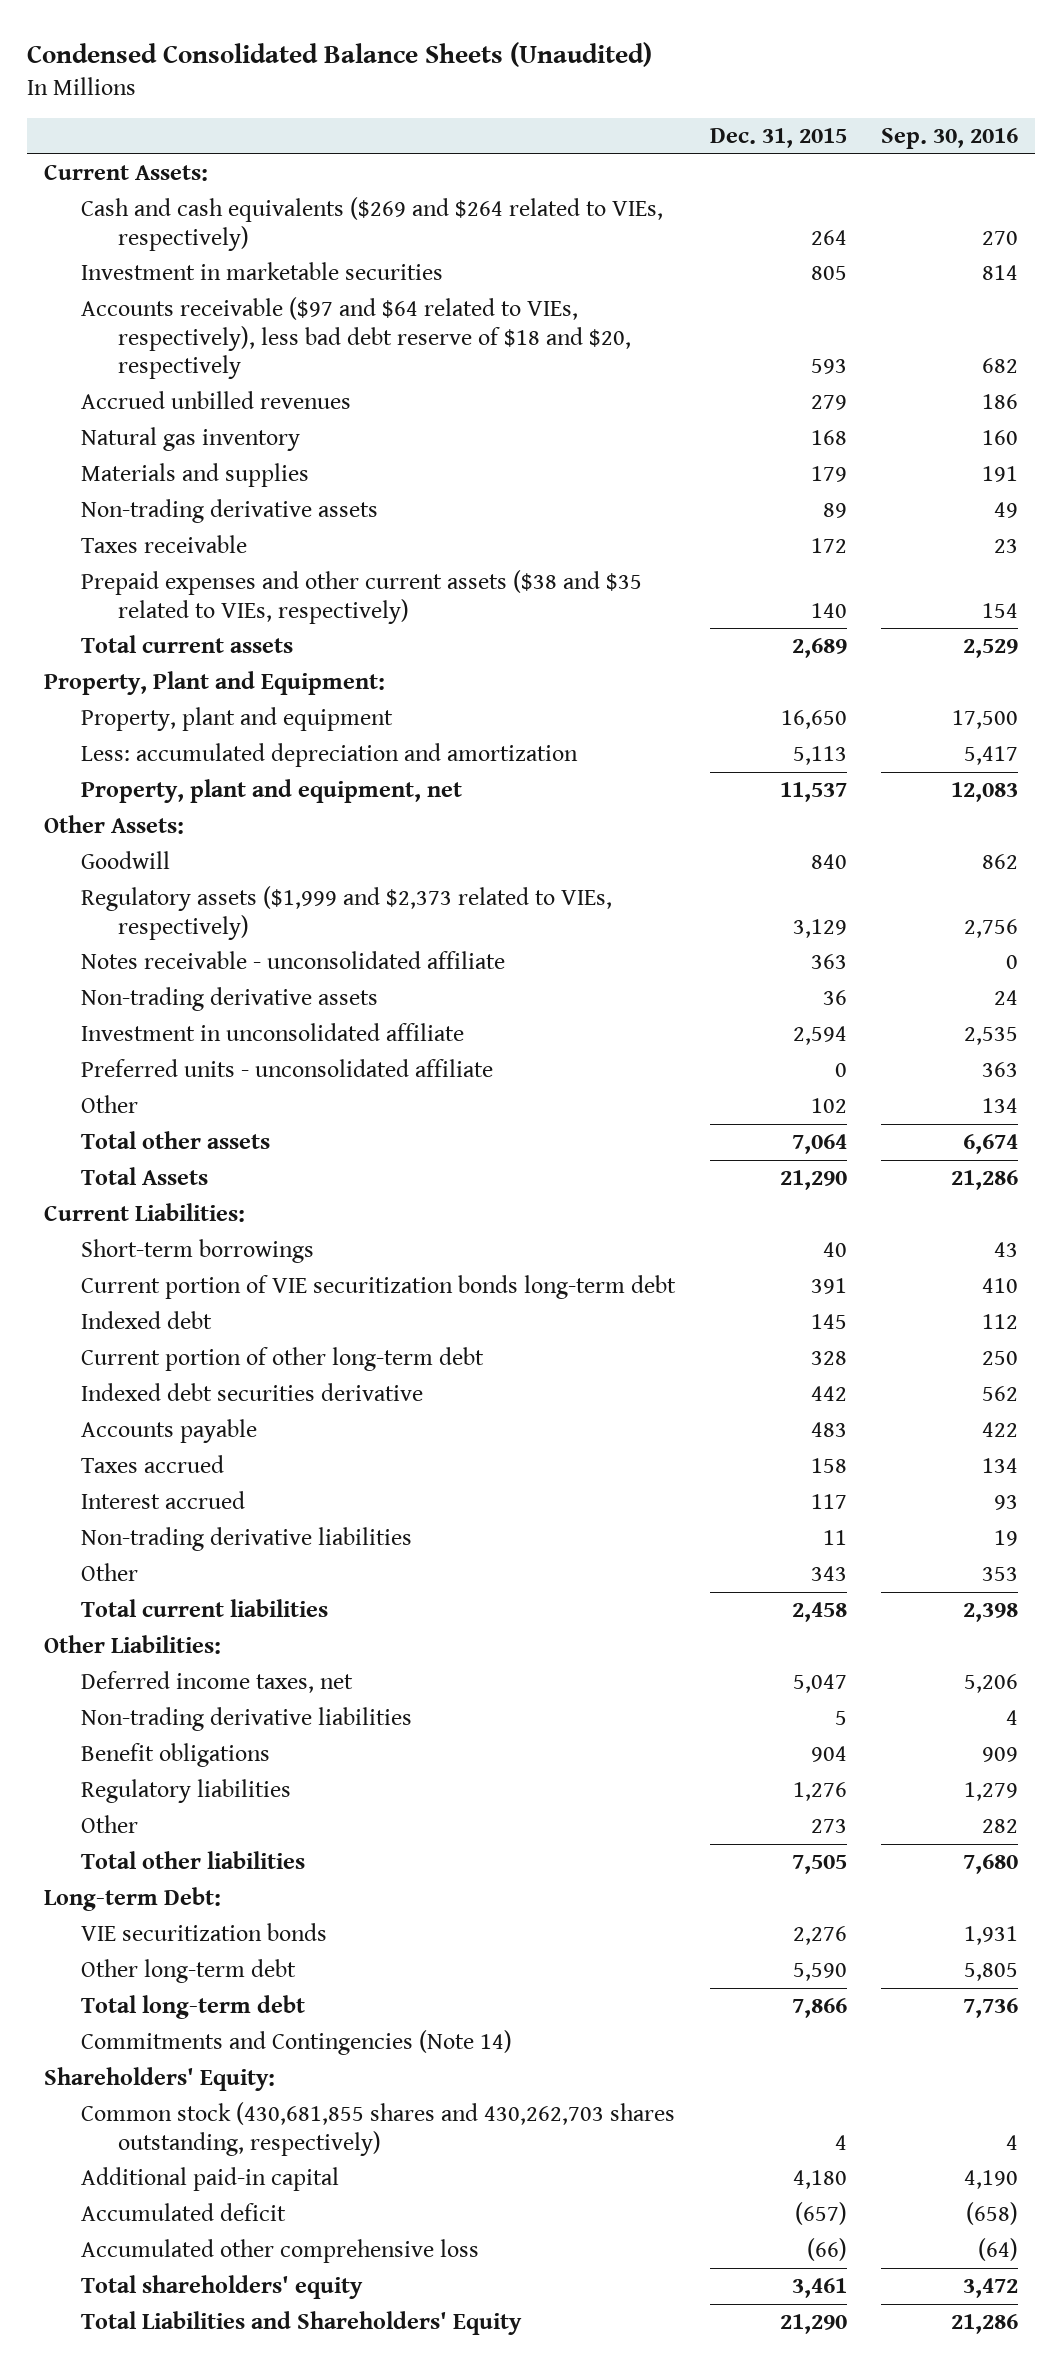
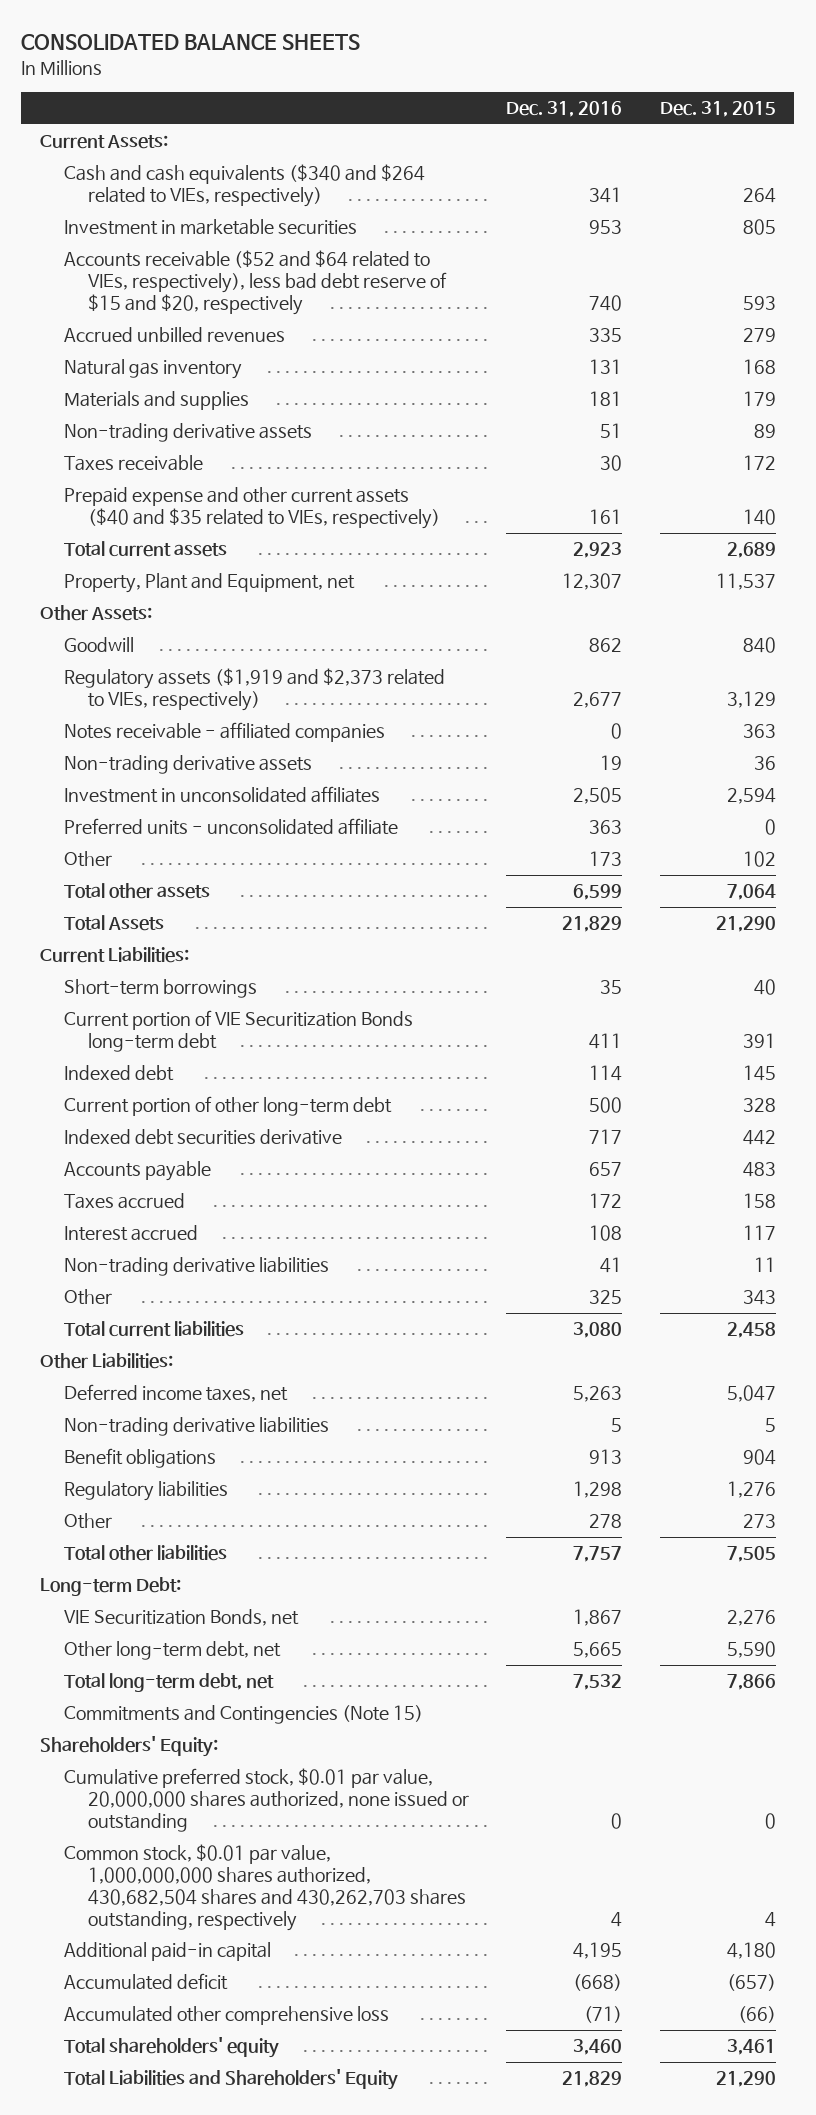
[27,42,653,68] Condensed Consolidated Balance Sheets (Unaudited) -> [21,34,361,51] CONSOLIDATED BALANCE SHEETS
[881,128,1019,150] Sep. 30, 2016 -> none
none -> [506,101,623,118] Dec. 31, 2016
[81,197,664,251] Cash and cash equivalents ($269 and $264 related to VIEs, respectively) -> [64,164,426,208] Cash and cash equivalents ($340 and $264 related to VIEs, respectively)
[81,297,632,380] Accounts receivable ($97 and $64 related to VIEs, respectively), less bad debt reserve of $18 and $20, respectively -> [64,250,448,316] Accounts receivable ($52 and $64 related to VIEs, respectively), less bad debt reserve of $15 and $20, respectively
[81,570,643,624] Prepaid expenses and other current assets ($38 and $35 related to VIEs, respectively) -> [64,487,441,530] Prepaid expense and other current assets ($40 and $35 related to VIEs, respectively)
[44,671,386,696] Property, Plant and Equipment: -> none
[81,707,394,732] Property, plant and equipment -> none
[81,743,579,768] Less: accumulated depreciation and amortization -> none
[81,779,463,804] Property, plant and equipment, net -> [64,573,356,594] Property, Plant and Equipment, net
[81,886,613,940] Regulatory assets ($1,999 and $2,373 related to VIEs, respectively) -> [64,668,446,712] Regulatory assets ($1,919 and $2,373 related to VIEs, respectively)
[81,951,506,970] Notes receivable - unconsolidated affiliate -> [64,722,386,743] Notes receivable - affiliated companies
[81,1023,465,1042] Investment in unconsolidated affiliate -> [64,786,381,804] Investment in unconsolidated affiliates
[81,1275,677,1300] Current portion of VIE securitization bonds long-term debt -> [64,1010,414,1053] Current portion of VIE Securitization Bonds long-term debt
[81,1923,328,1942] VIE securitization bonds -> [64,1609,300,1627] VIE Securitization Bonds, net
[81,1959,297,1984] Other long-term debt -> [64,1641,282,1661] Other long-term debt, net
[81,1995,306,2020] Total long-term debt -> [64,1673,275,1693] Total long-term debt, net
[81,2030,513,2056] Commitments and Contingencies (Note 14) -> [64,1705,424,1725] Commitments and Contingencies (Note 15)
none -> [64,1768,470,1833] Cumulative preferred stock, $0.01 par value, 20,000,000 shares authorized, none issued or outstanding
[81,2102,676,2156] Common stock (430,681,855 shares and 430,262,703 shares outstanding, respectively) -> [64,1844,467,1931] Common stock, $0.01 par value, 1,000,000,000 shares authorized, 430,682,504 shares and 430,262,703 shares outstanding, respectively

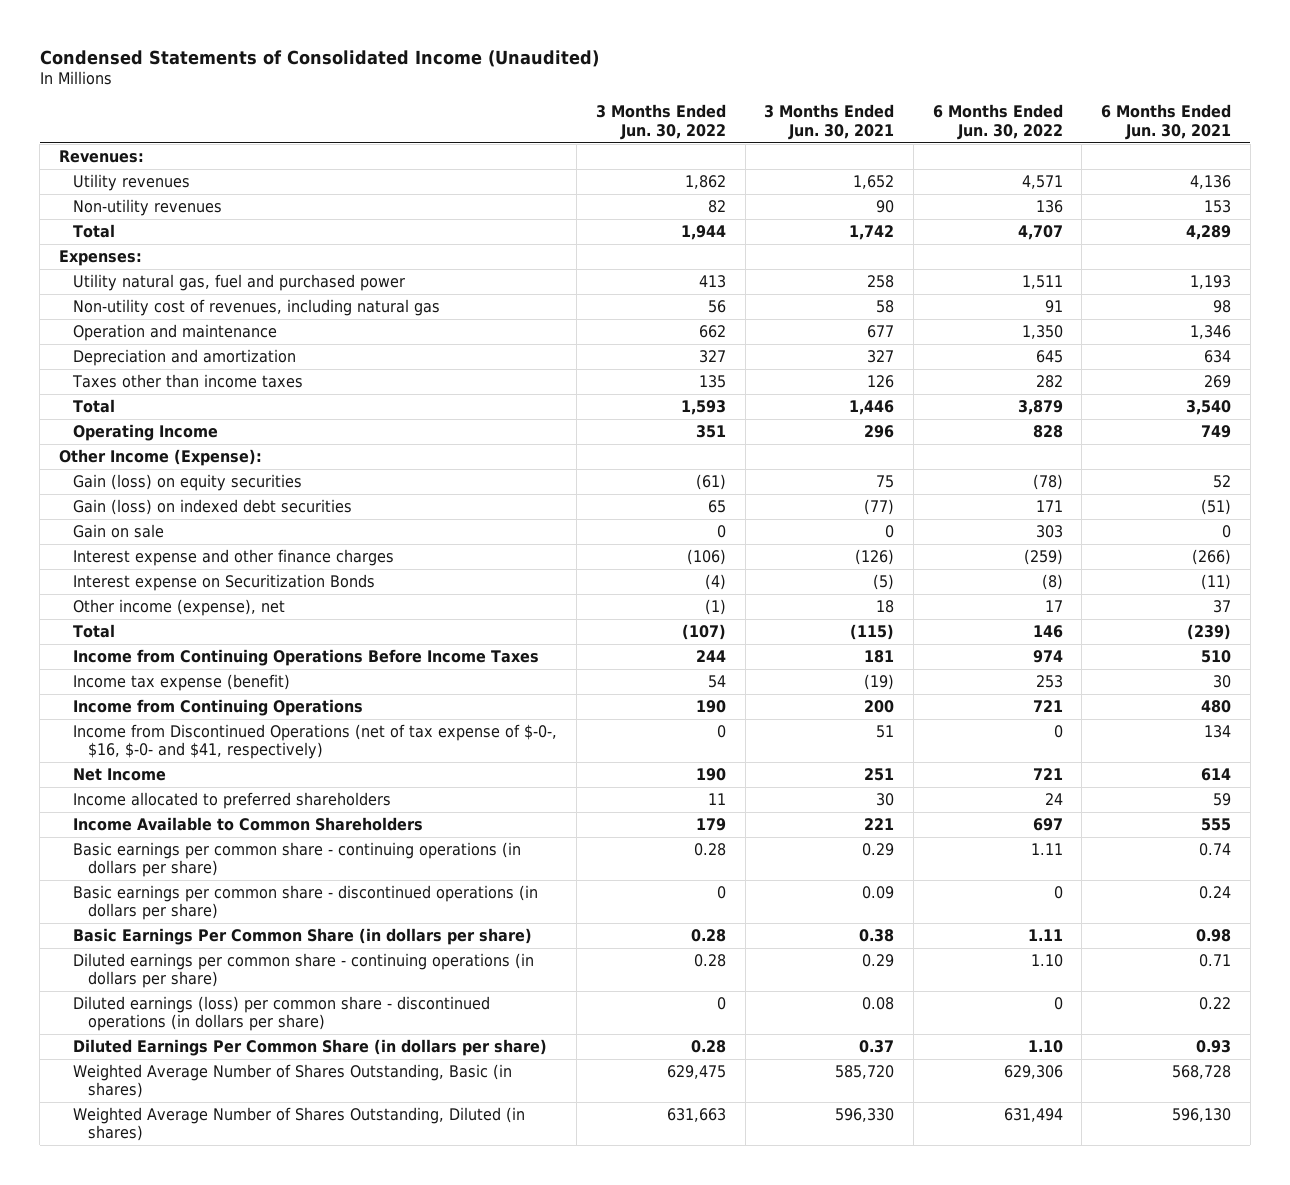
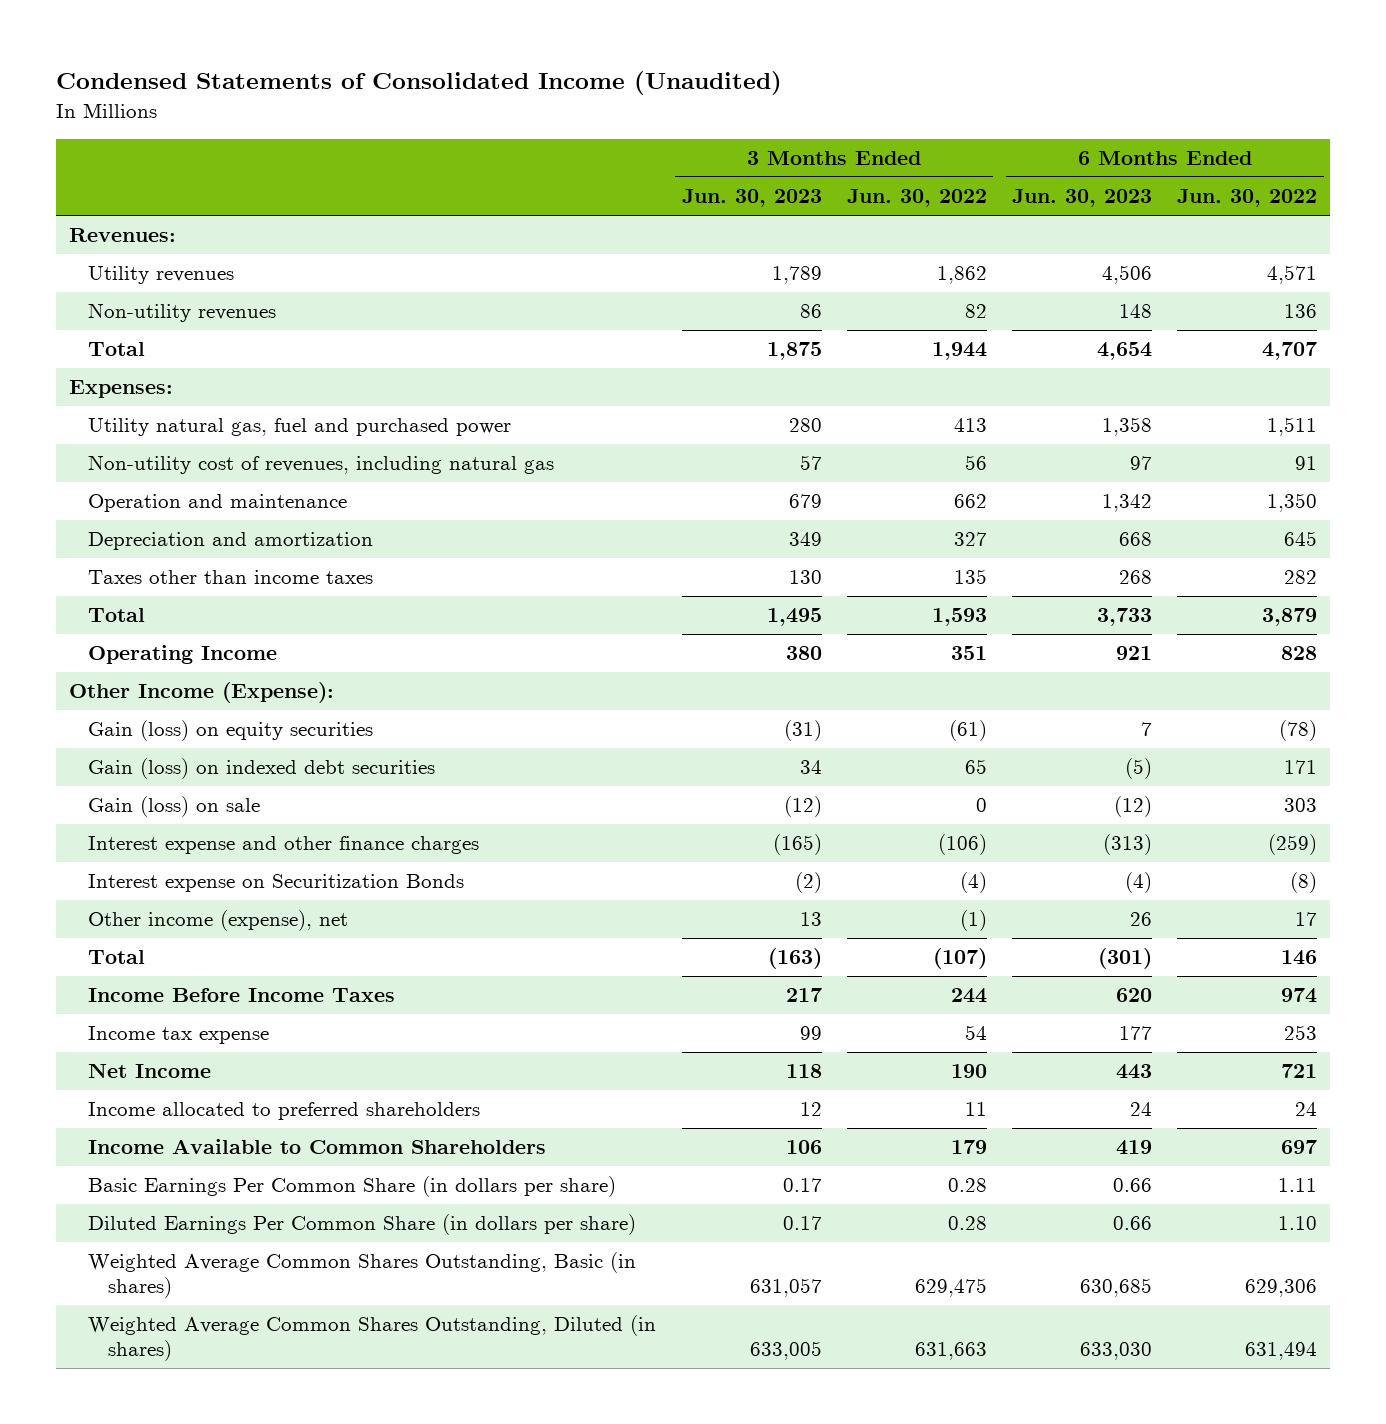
[764,104,895,140] 3 Months Ended Jun. 30, 2021 -> none
[1101,104,1232,140] 6 Months Ended Jun. 30, 2021 -> none
none -> [681,189,822,208] Jun. 30, 2023
none -> [1012,189,1153,208] Jun. 30, 2023
[73,523,165,538] Gain on sale -> [88,796,261,818] Gain (loss) on sale
[73,698,364,716] Income from Continuing Operations -> none
[73,723,558,760] Income from Discontinued Operations (net of tax expense of $-0-, $16, $-0- and $41, respectively) -> none
[73,648,540,666] Income from Continuing Operations Before Income Taxes -> [88,988,396,1003] Income Before Income Taxes
[73,673,291,691] Income tax expense (benefit) -> [88,1026,270,1045] Income tax expense
[73,841,522,878] Basic earnings per common share - continuing operations (in dollars per share) -> none
[73,884,539,921] Basic earnings per common share - discontinued operations (in dollars per share) -> none
[73,952,535,989] Diluted earnings per common share - continuing operations (in dollars per share) -> none
[73,995,491,1032] Diluted earnings (loss) per common share - discontinued operations (in dollars per share) -> none
[73,1063,513,1099] Weighted Average Number of Shares Outstanding, Basic (in shares) -> [88,1252,637,1299] Weighted Average Common Shares Outstanding, Basic (in shares)
[73,1106,526,1142] Weighted Average Number of Shares Outstanding, Diluted (in shares) -> [88,1315,657,1362] Weighted Average Common Shares Outstanding, Diluted (in shares)

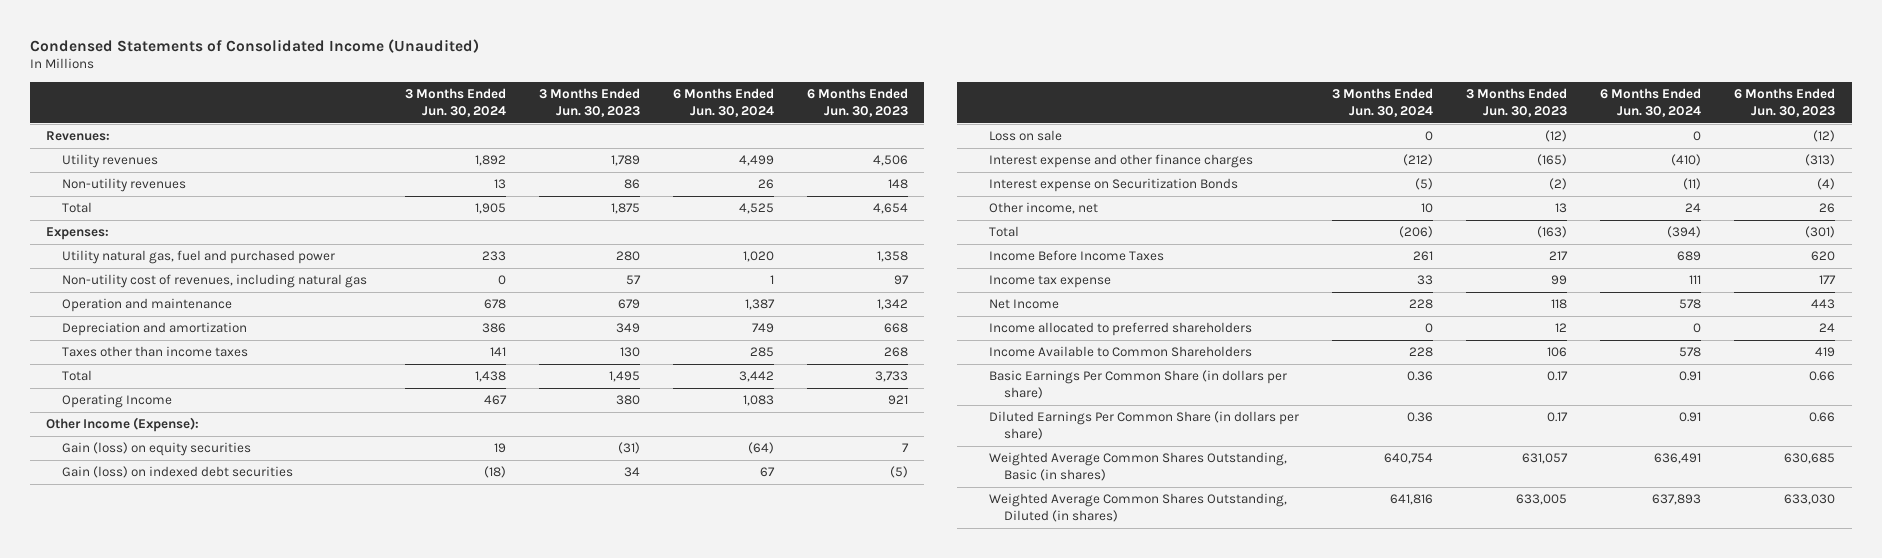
[846,189,987,208] Jun. 30, 2022 -> none
[1177,189,1318,208] Jun. 30, 2022 -> none
none -> [404,87,506,118] 3 Months Ended Jun. 30, 2024
none -> [672,87,774,118] 6 Months Ended Jun. 30, 2024
[88,796,261,818] Gain (loss) on sale -> [989,129,1063,141] Loss on sale
[88,910,349,932] Other income (expense), net -> [989,201,1099,214] Other income, net

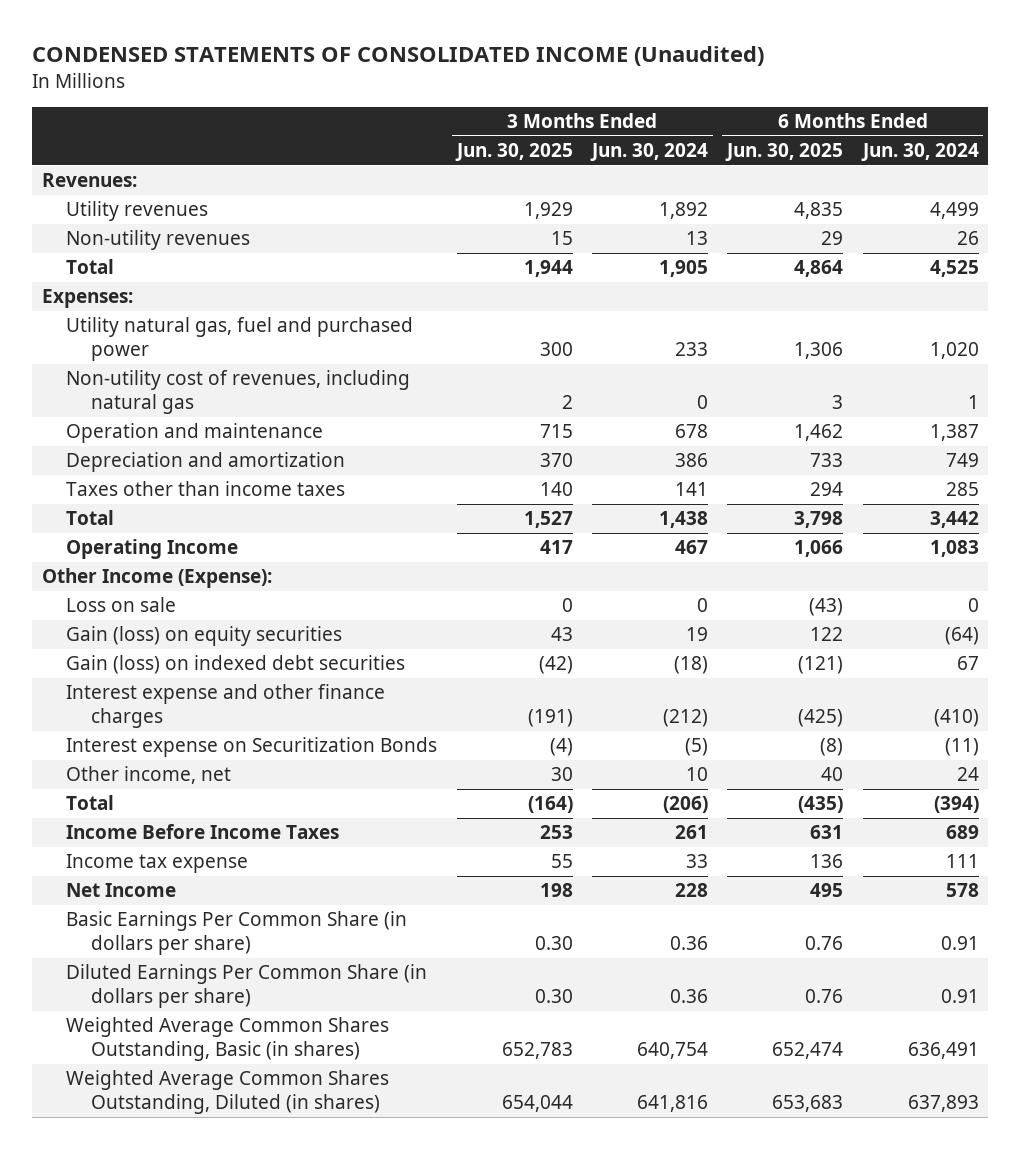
[29,38,479,53] Condensed Statements of Consolidated Income (Unaudited) -> [32,45,765,66] CONDENSED STATEMENTS OF CONSOLIDATED INCOME (Unaudited)
[538,87,640,118] 3 Months Ended Jun. 30, 2023 -> none
[806,87,908,118] 6 Months Ended Jun. 30, 2023 -> none
none -> [454,143,573,162] Jun. 30, 2025
none -> [725,143,844,162] Jun. 30, 2025
[989,129,1063,141] Loss on sale -> [66,597,177,613] Loss on sale
[989,321,1253,336] Income allocated to preferred shareholders -> none
[989,345,1253,357] Income Available to Common Shareholders -> none

